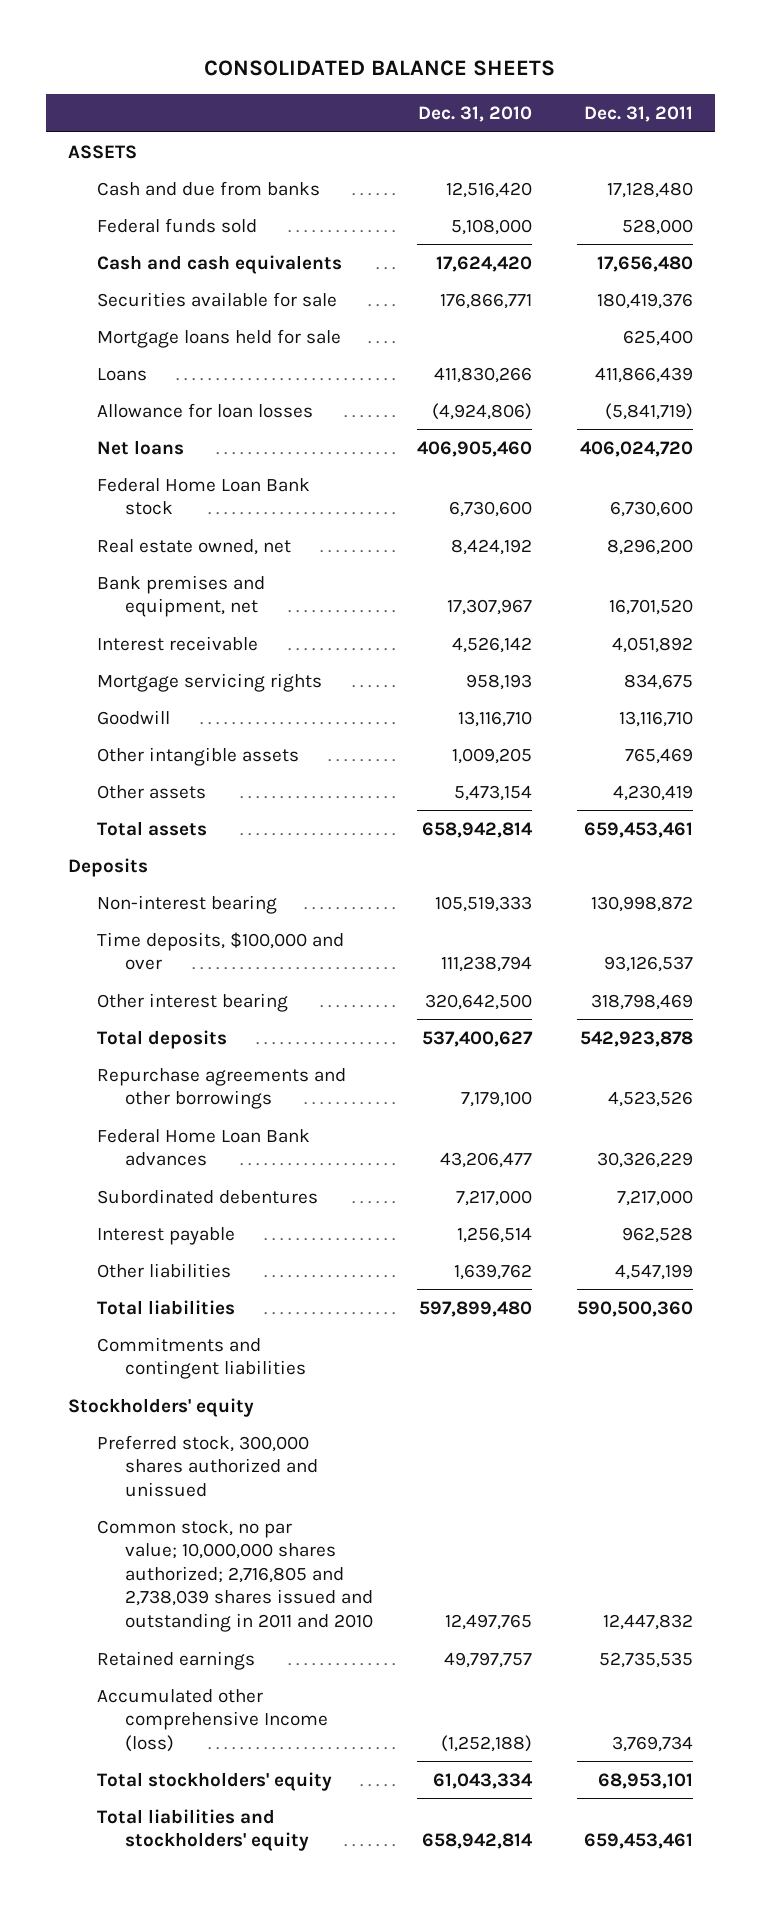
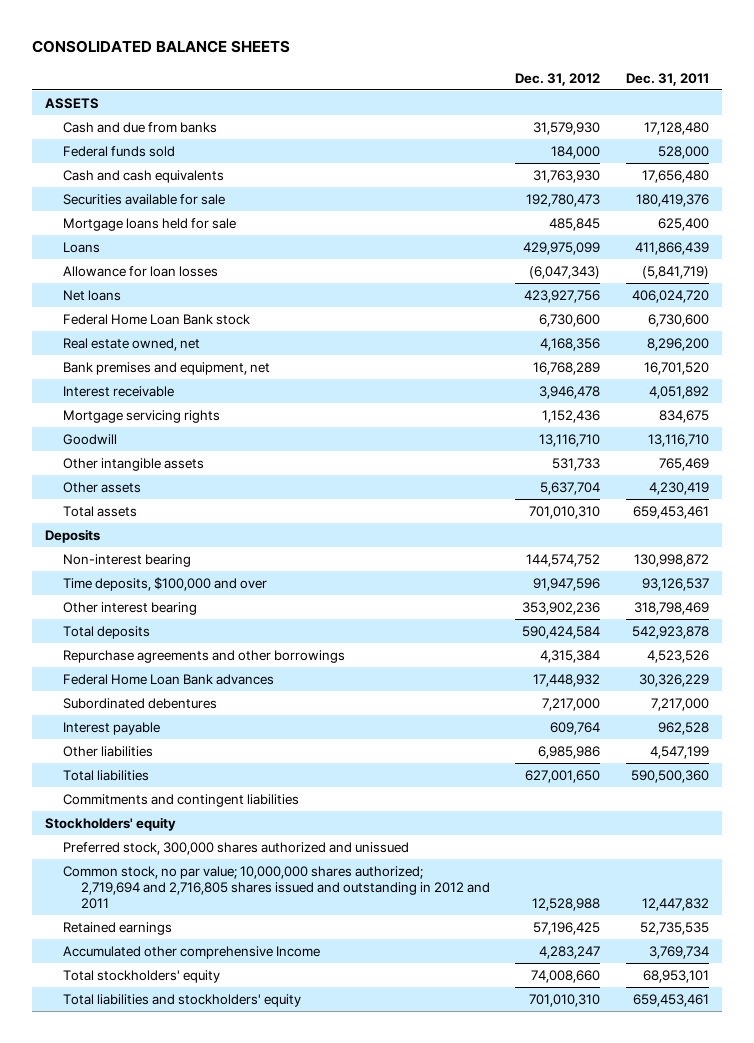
[418,105,533,122] Dec. 31, 2010 -> none
none -> [515,72,601,86] Dec. 31, 2012
[96,1519,373,1633] Common stock, no par value; 10,000,000 shares authorized; 2,716,805 and 2,738,039 shares issued and outstanding in 2011 and 2010 -> [62,865,490,909] Common stock, no par value; 10,000,000 shares authorized; 2,719,694 and 2,716,805 shares issued and outstanding in 2012 and 2011
[96,1688,328,1752] Accumulated other comprehensive Income (loss) -> [62,945,320,959] Accumulated other comprehensive Income

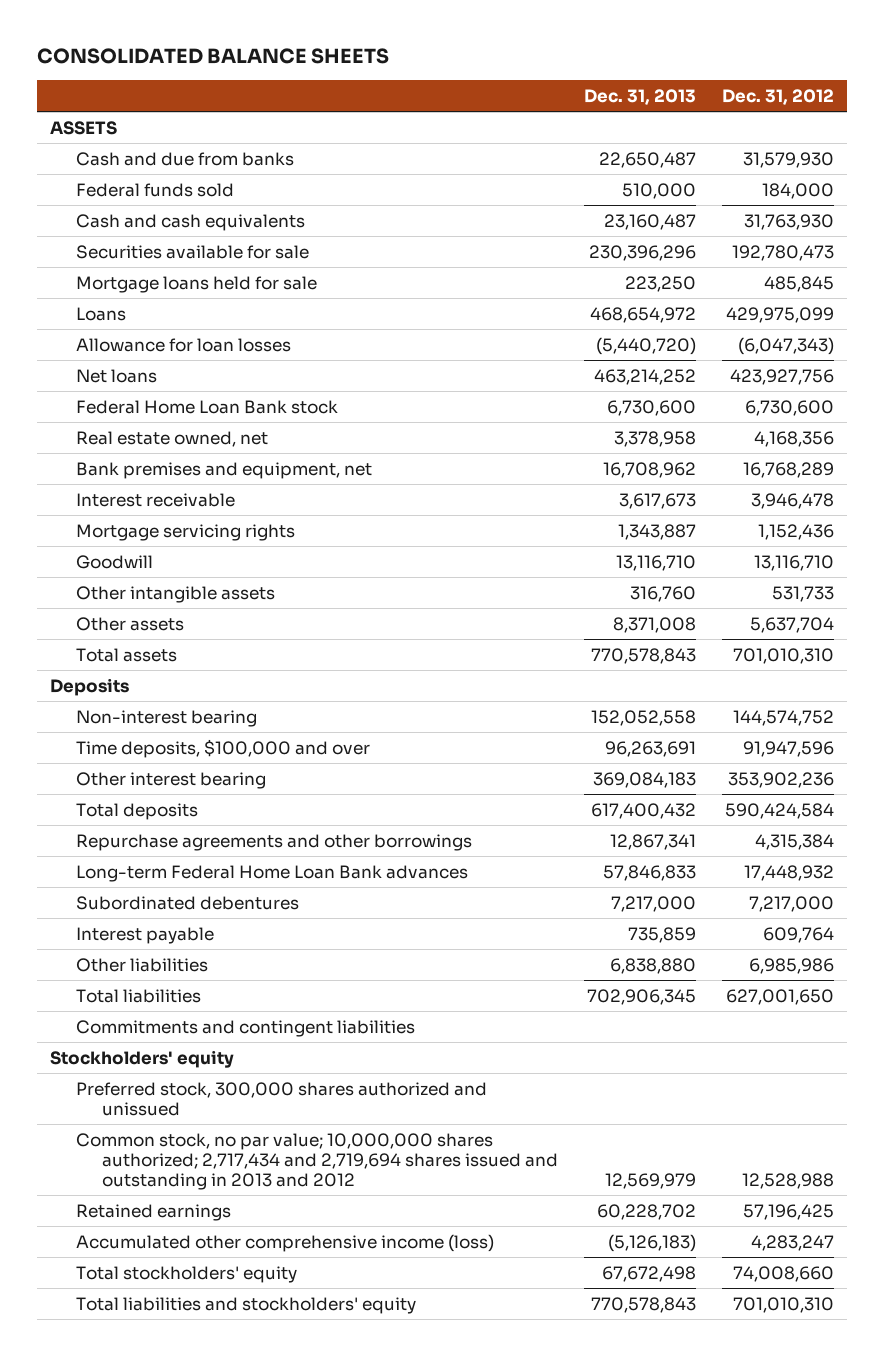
[626,72,710,86] Dec. 31, 2011 -> none
none -> [583,88,696,105] Dec. 31, 2013
[62,673,274,685] Federal Home Loan Bank advances -> [75,864,468,882] Long-term Federal Home Loan Bank advances
[62,865,490,909] Common stock, no par value; 10,000,000 shares authorized; 2,719,694 and 2,716,805 shares issued and outstanding in 2012 and 2011 -> [75,1132,558,1190] Common stock, no par value; 10,000,000 shares authorized; 2,717,434 and 2,719,694 shares issued and outstanding in 2013 and 2012
[62,945,320,959] Accumulated other comprehensive Income -> [75,1233,494,1252] Accumulated other comprehensive income (loss)

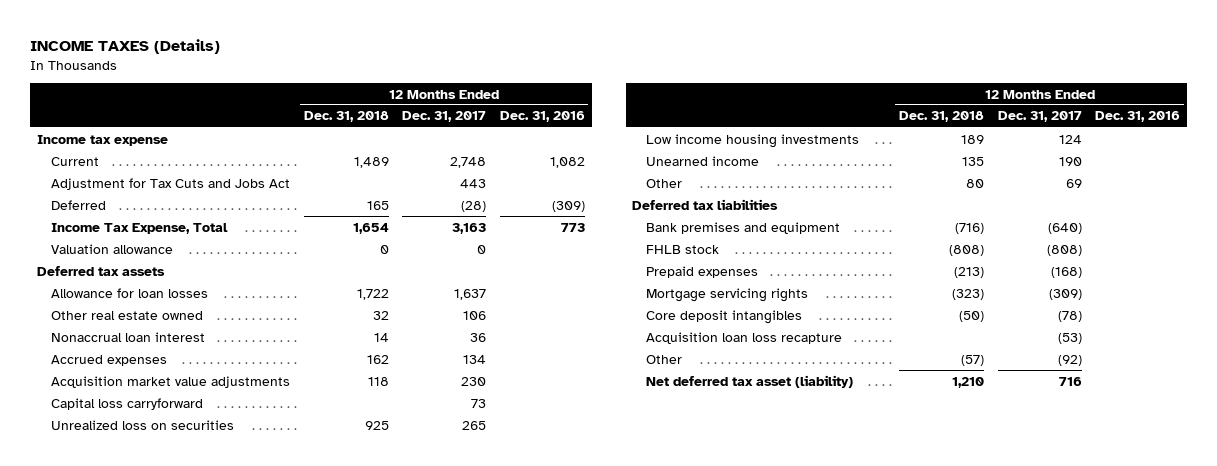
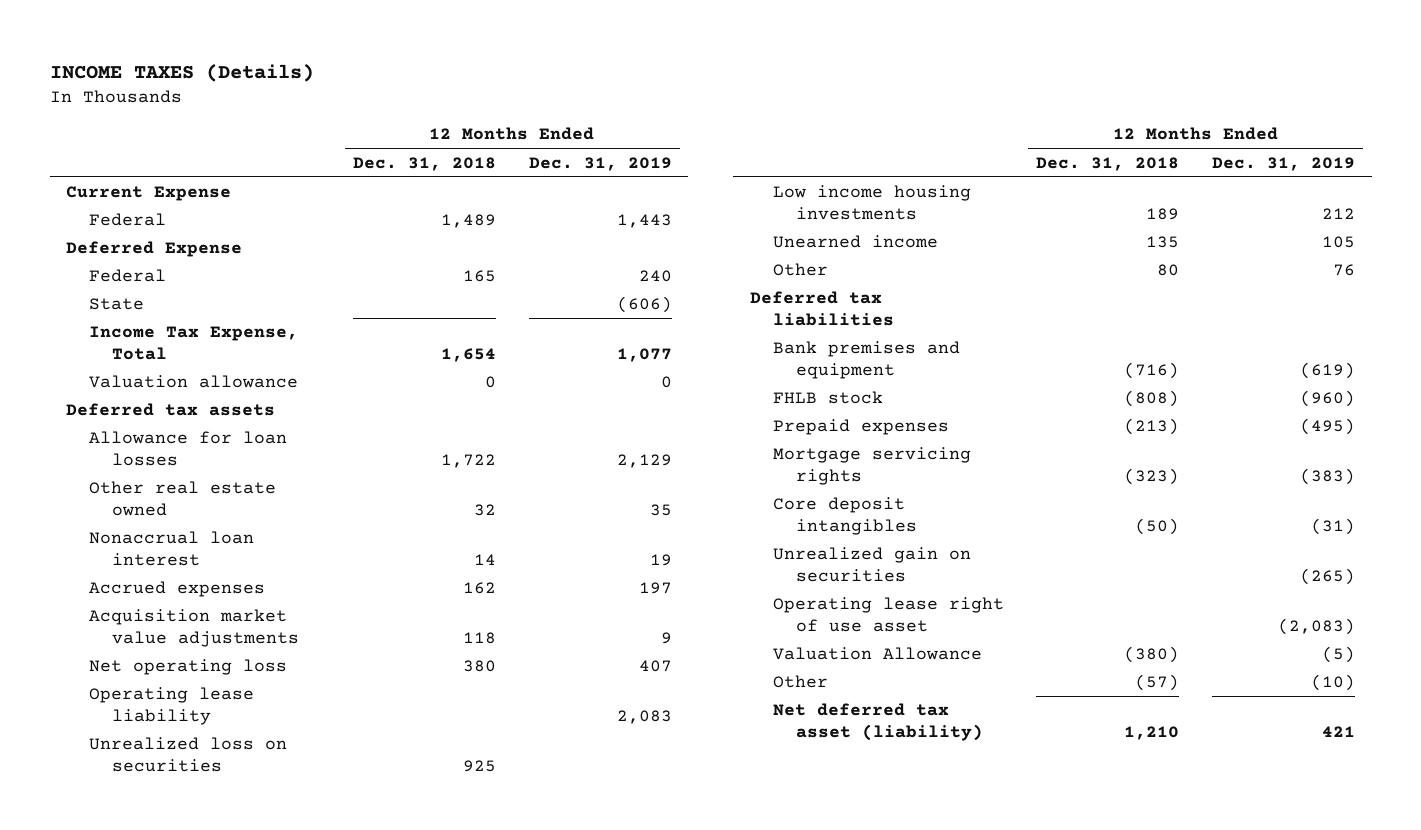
[402,111,487,123] Dec. 31, 2017 -> none
[499,111,585,123] Dec. 31, 2016 -> none
none -> [528,156,672,171] Dec. 31, 2019
[37,134,169,146] Income tax expense -> none
[50,177,290,190] Adjustment for Tax Cuts and Jobs Act -> none
none -> [66,186,232,202] Current Expense
[50,156,99,166] Current -> [89,213,167,227] Federal
none -> [66,241,243,258] Deferred Expense
[50,199,106,210] Deferred -> [89,269,167,283] Federal
none -> [89,298,145,311] State
[50,397,203,410] Capital loss carryforward -> none
none -> [89,659,288,676] Net operating loss
none -> [89,687,255,726] Operating lease liability
[646,331,843,344] Acquisition loan loss recapture -> none
none -> [772,547,971,583] Unrealized gain on securities
none -> [772,597,1004,633] Operating lease right of use asset
none -> [772,647,982,661] Valuation Allowance

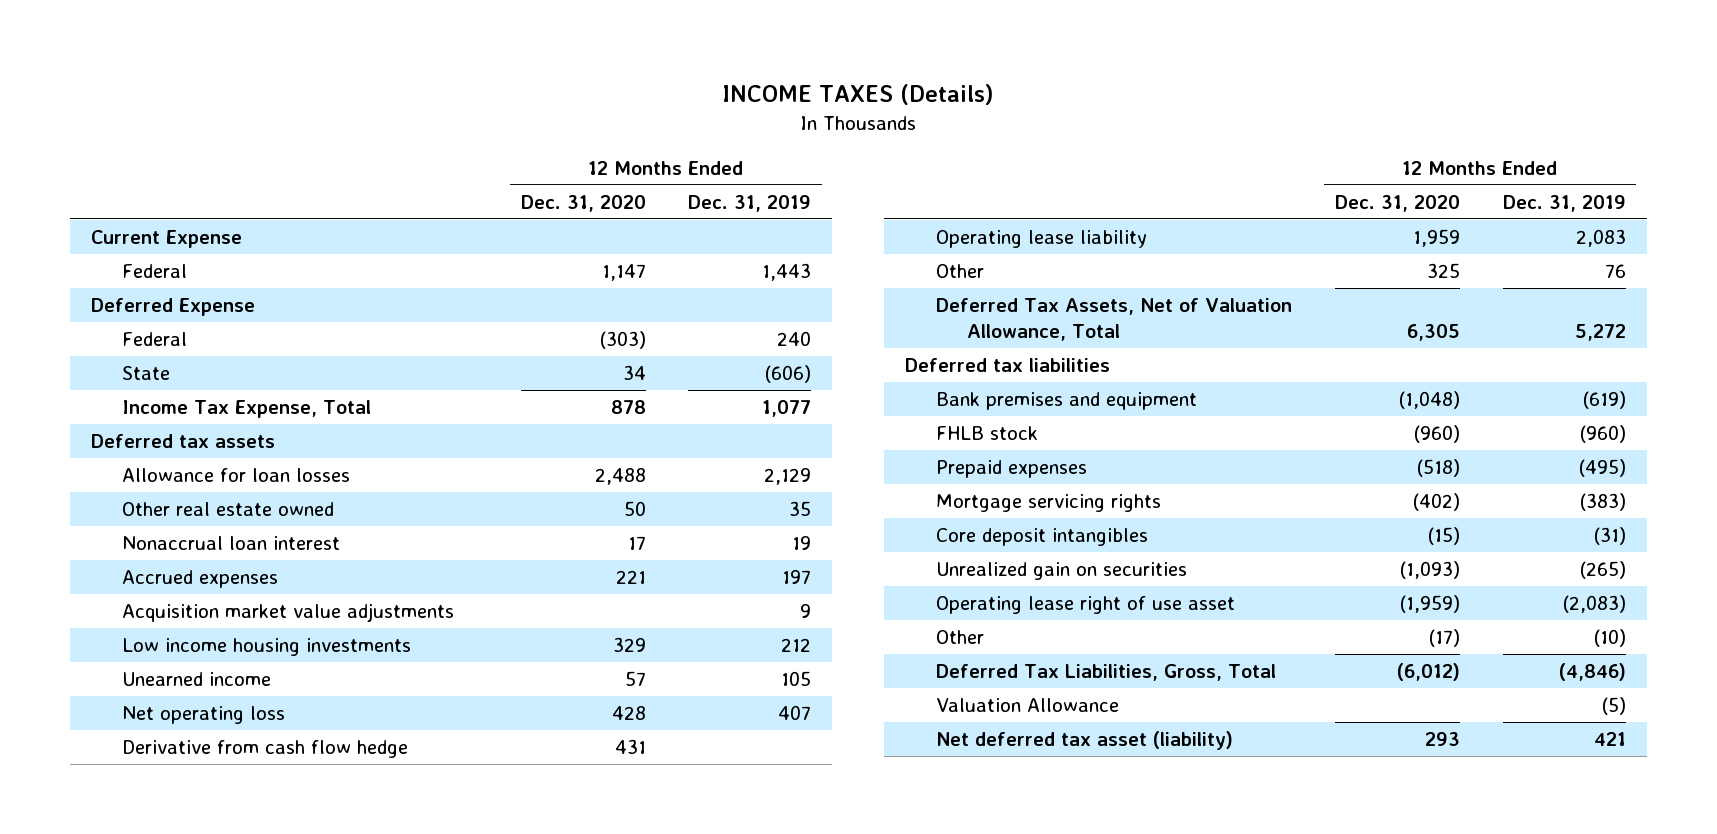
[352,156,496,171] Dec. 31, 2018 -> none
none -> [520,194,646,212] Dec. 31, 2020
[89,375,299,389] Valuation allowance -> none
[89,737,288,773] Unrealized loss on securities -> none
[89,659,288,676] Net operating loss -> [121,706,285,725] Net operating loss
none -> [121,740,408,759] Derivative from cash flow hedge
[89,687,255,726] Operating lease liability -> [936,230,1148,249] Operating lease liability
none -> [936,298,1293,342] Deferred Tax Assets, Net of Valuation Allowance, Total
none -> [936,664,1277,682] Deferred Tax Liabilities, Gross, Total
[772,647,982,661] Valuation Allowance -> [936,698,1120,713] Valuation Allowance

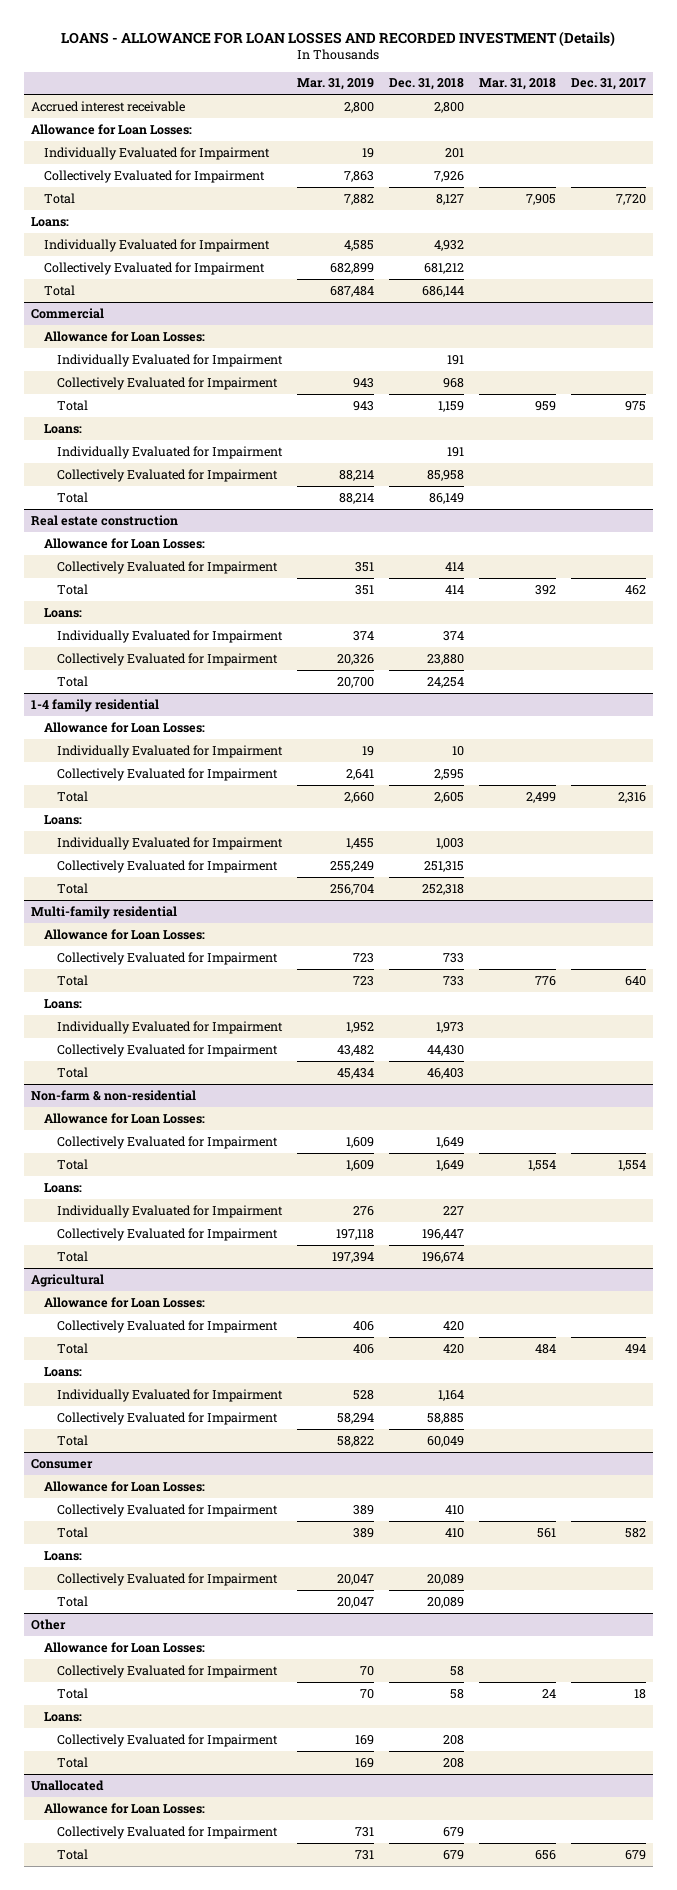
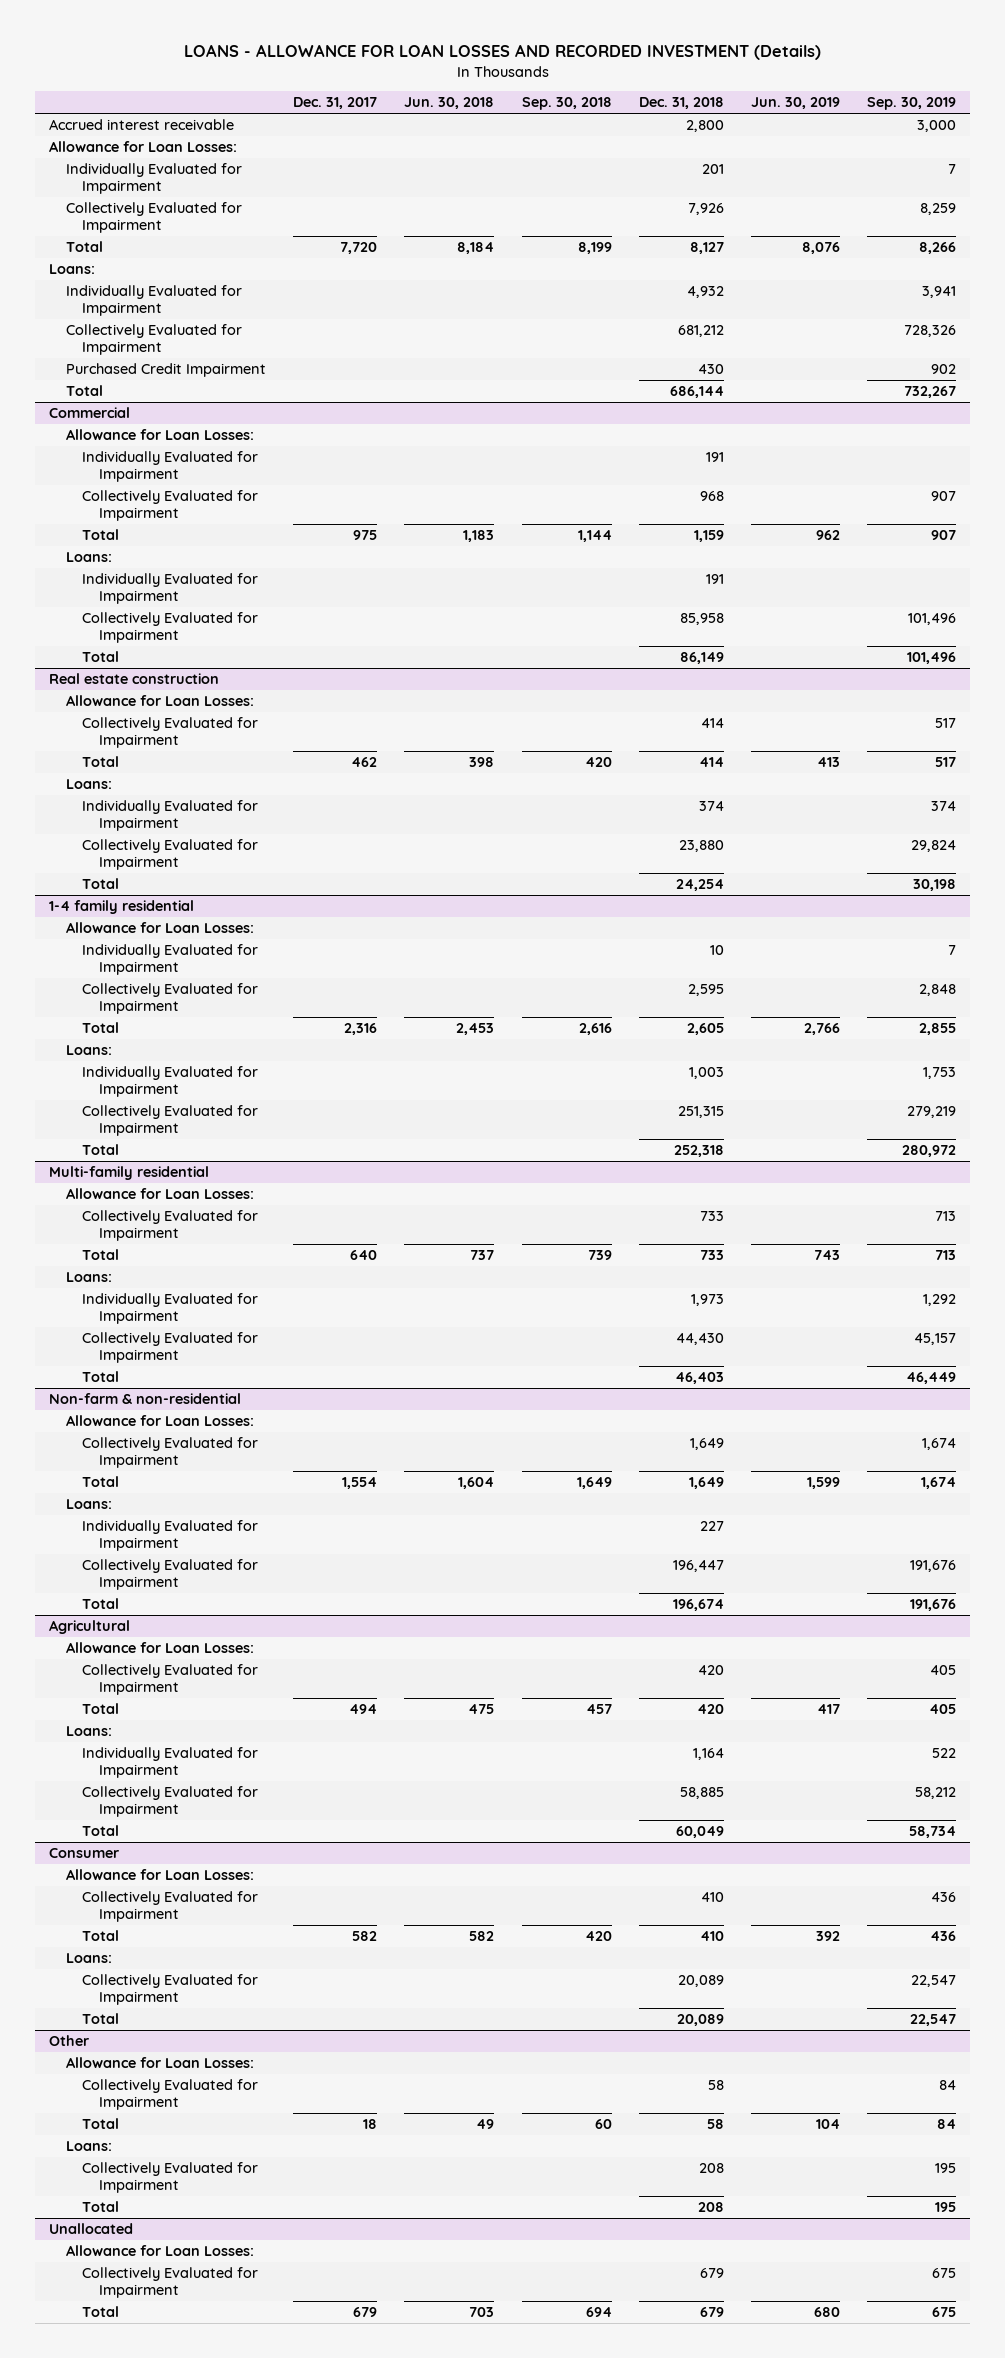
[296,78,374,91] Mar. 31, 2019 -> none
[478,78,556,91] Mar. 31, 2018 -> none
none -> [404,97,495,110] Jun. 30, 2018
none -> [521,97,612,111] Sep. 30, 2018
none -> [751,97,841,110] Jun. 30, 2019
none -> [867,97,957,111] Sep. 30, 2019
none -> [65,363,266,378] Purchased Credit Impairment

